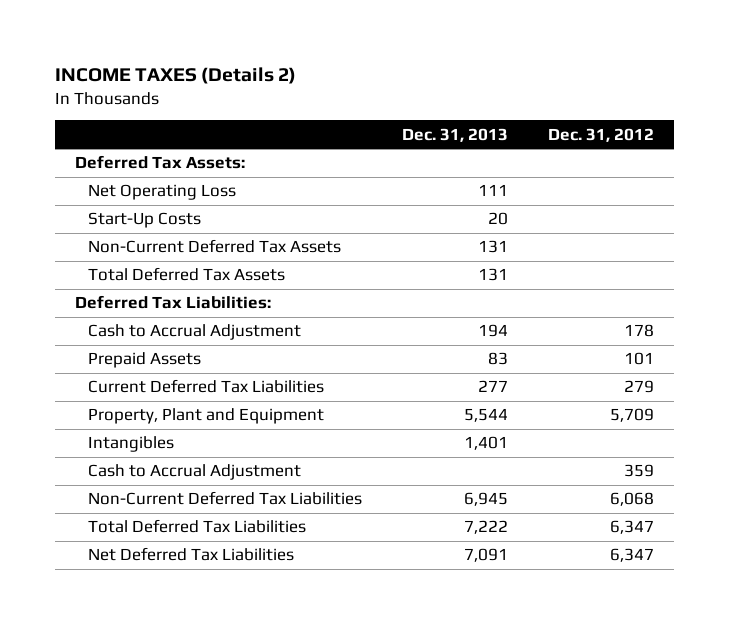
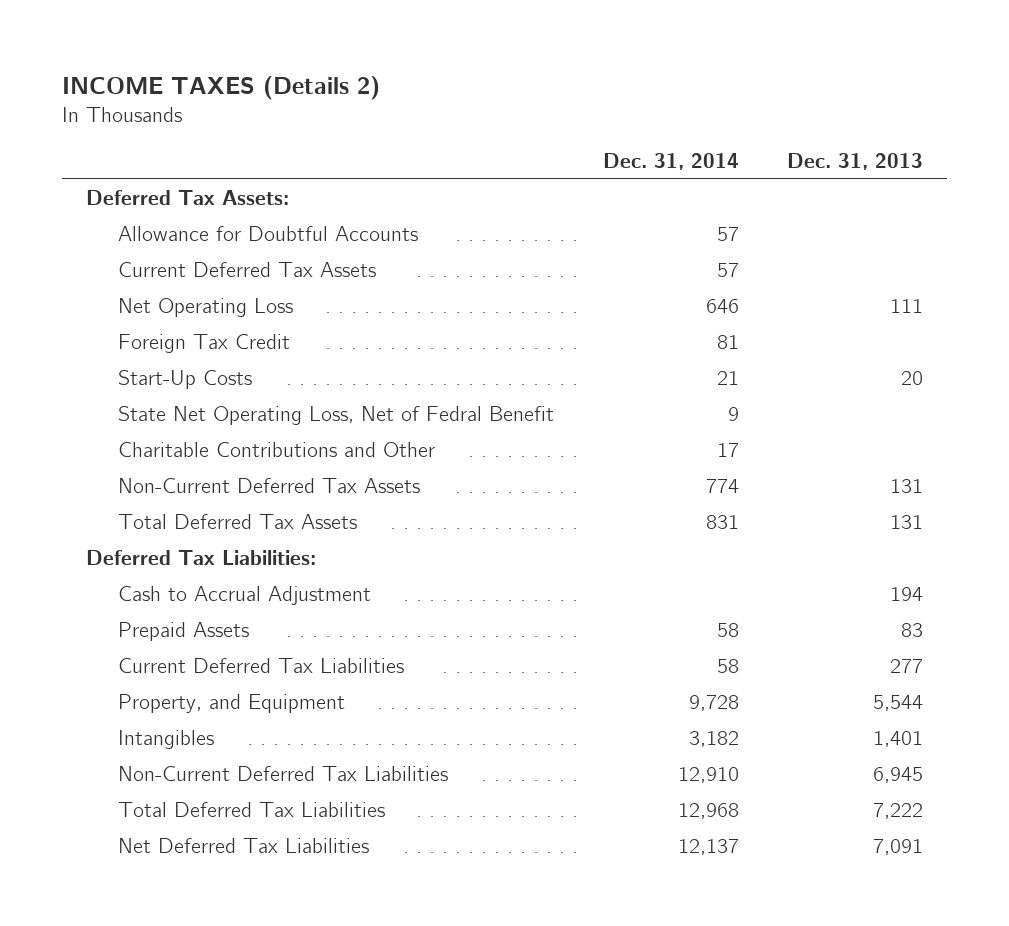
[547,127,654,142] Dec. 31, 2012 -> none
none -> [602,152,739,170] Dec. 31, 2014
none -> [118,226,419,242] Allowance for Doubtful Accounts
none -> [118,262,377,278] Current Deferred Tax Assets
none -> [118,334,291,354] Foreign Tax Credit
none -> [118,406,555,426] State Net Operating Loss, Net of Fedral Benefit
none -> [118,442,436,458] Charitable Contributions and Other
[88,408,325,425] Property, Plant and Equipment -> [118,694,346,714] Property, and Equipment
[88,464,302,481] Cash to Accrual Adjustment -> none

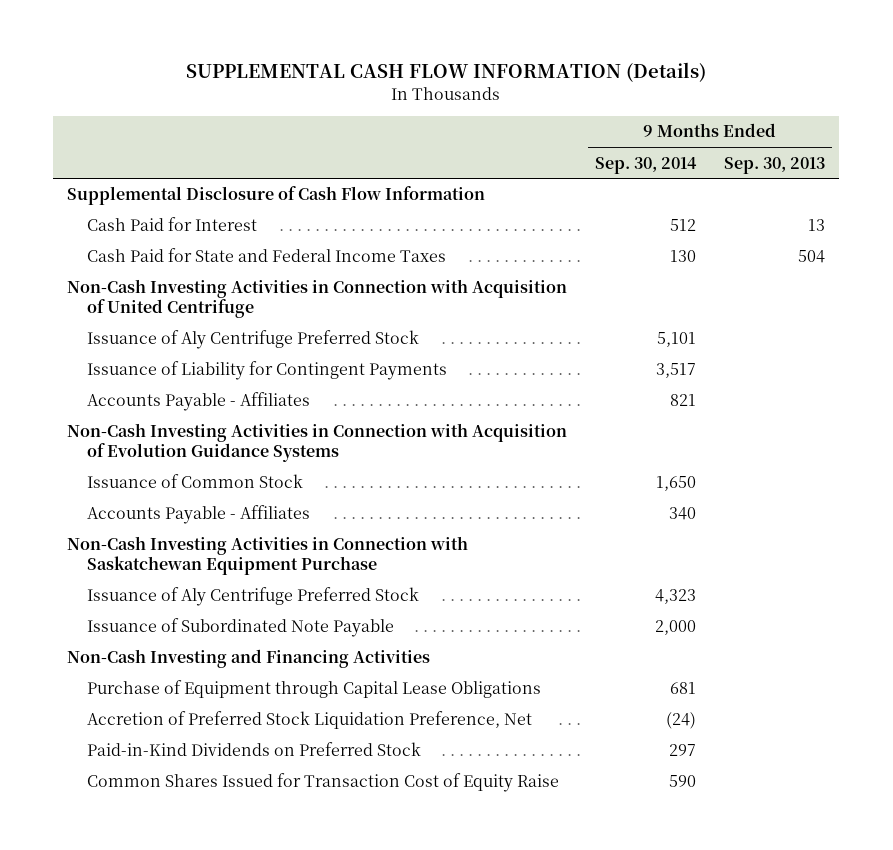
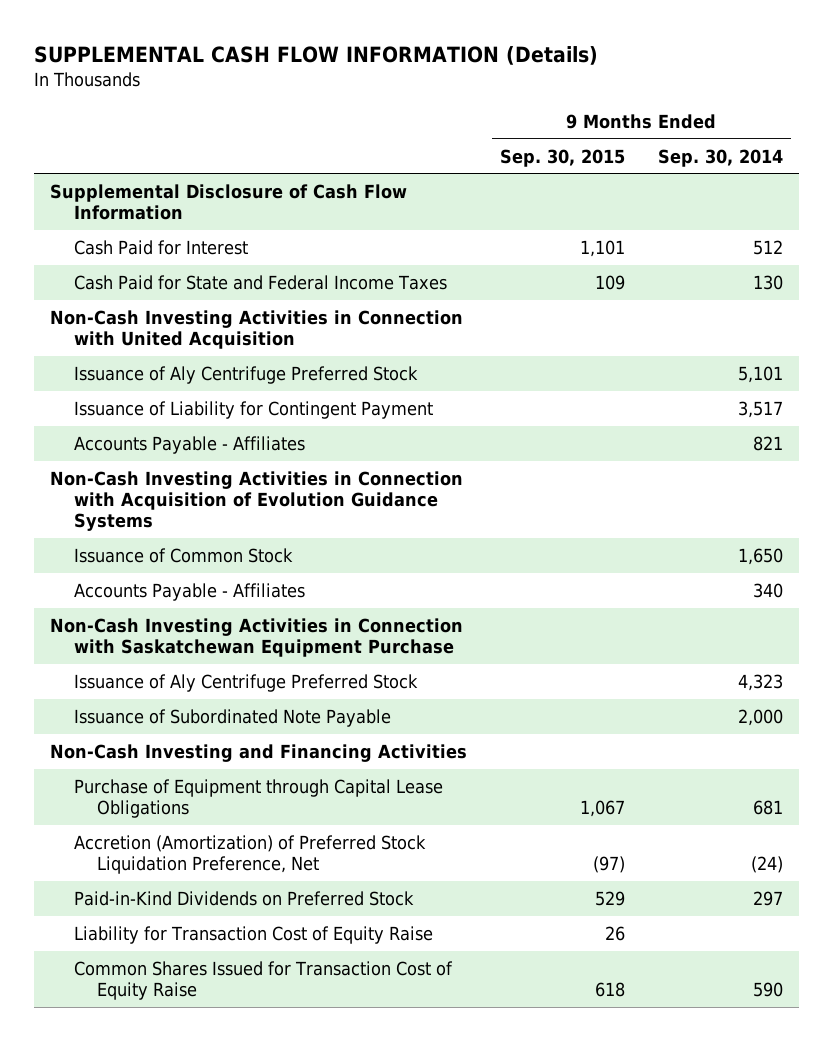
[724,156,826,174] Sep. 30, 2013 -> none
none -> [499,148,625,167] Sep. 30, 2015
[67,279,568,318] Non-Cash Investing Activities in Connection with Acquisition of United Centrifuge -> [50,309,464,349] Non-Cash Investing Activities in Connection with United Acquisition
[87,361,448,381] Issuance of Liability for Contingent Payments -> [73,400,433,419] Issuance of Liability for Contingent Payment
[87,711,533,730] Accretion of Preferred Stock Liquidation Preference, Net -> [73,834,426,874] Accretion (Amortization) of Preferred Stock Liquidation Preference, Net
none -> [73,925,433,944] Liability for Transaction Cost of Equity Raise

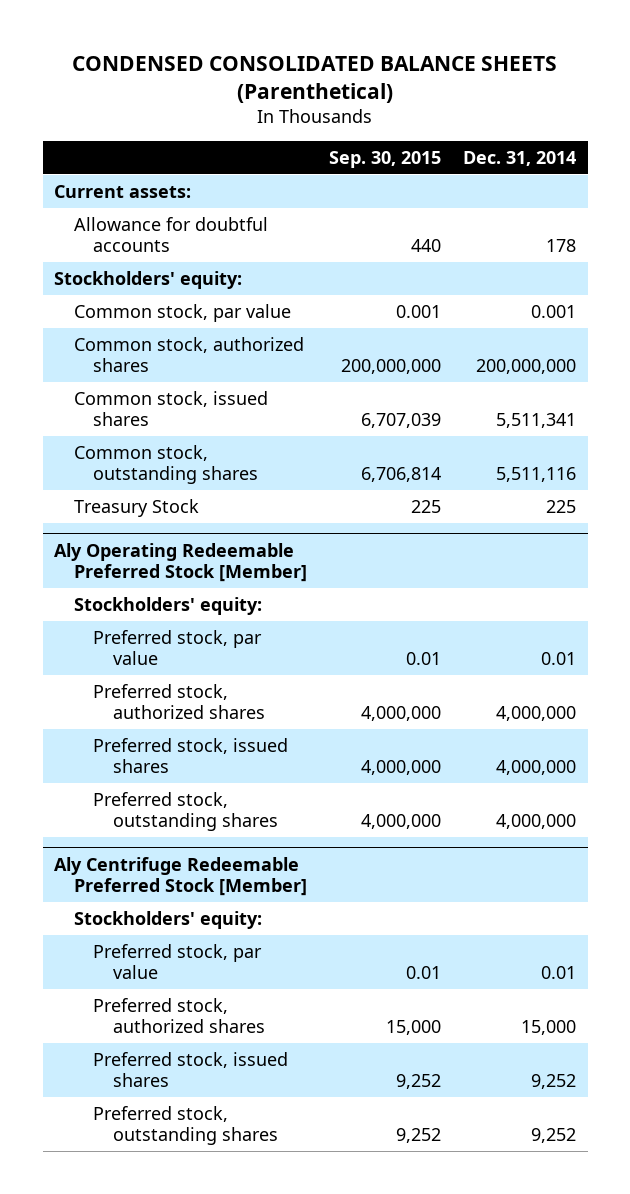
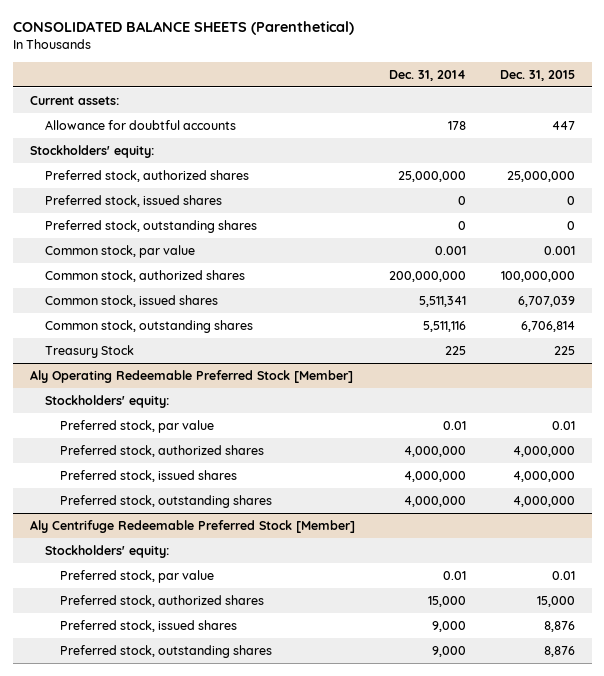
[72,55,558,103] CONDENSED CONSOLIDATED BALANCE SHEETS (Parenthetical) -> [12,21,354,36] CONSOLIDATED BALANCE SHEETS (Parenthetical)
[328,150,441,168] Sep. 30, 2015 -> none
none -> [499,69,575,81] Dec. 31, 2015
none -> [44,169,249,182] Preferred stock, authorized shares
none -> [44,194,222,207] Preferred stock, issued shares
none -> [44,219,257,233] Preferred stock, outstanding shares
[531,1074,577,1090] 9,252 -> [431,620,466,632] 9,000
[531,1128,577,1144] 9,252 -> [431,645,466,657] 9,000

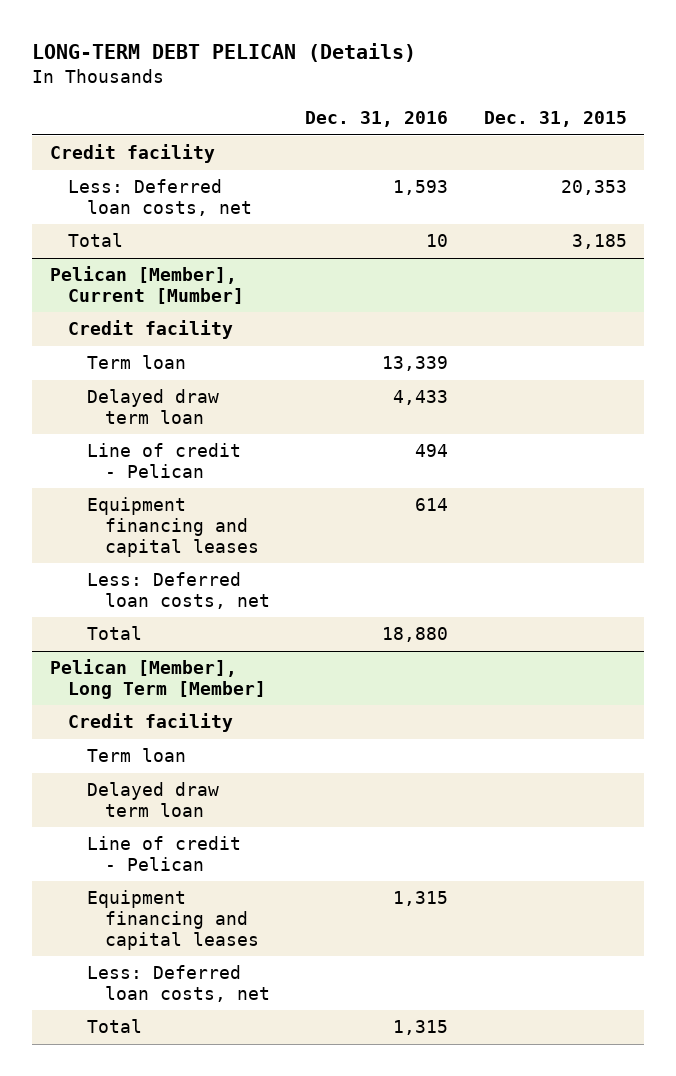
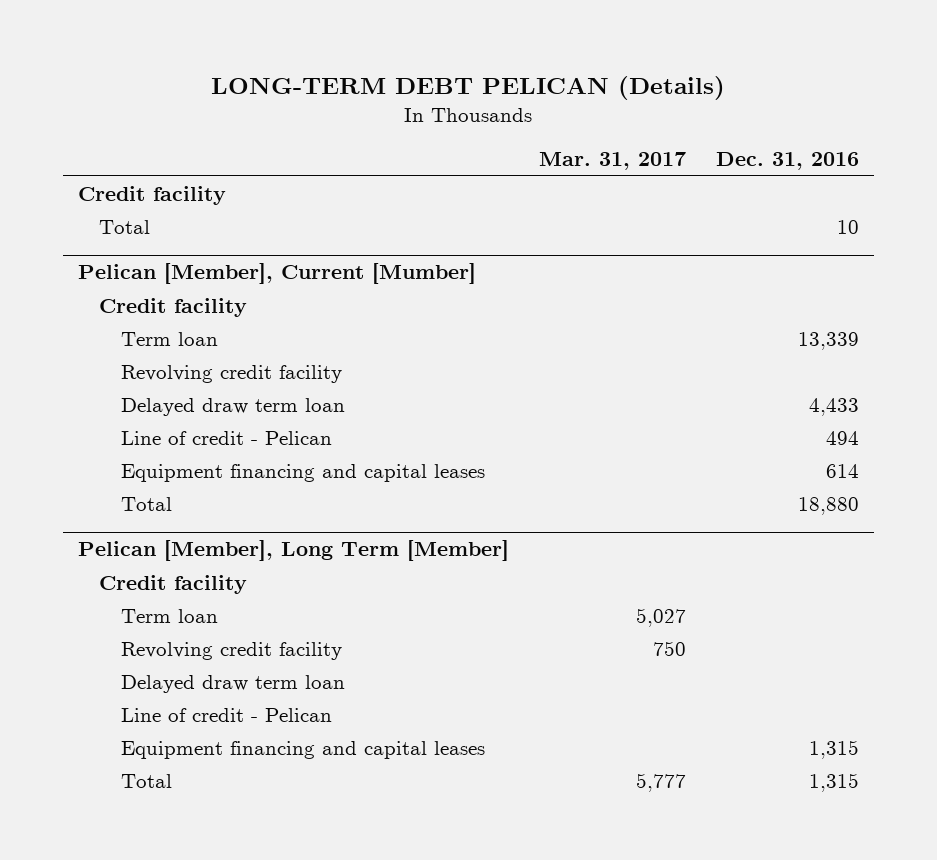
[483,111,627,128] Dec. 31, 2015 -> none
none -> [538,152,686,171] Mar. 31, 2017
[68,179,252,216] Less: Deferred loan costs, net -> none
none -> [121,364,343,383] Revolving credit facility
[86,572,270,609] Less: Deferred loan costs, net -> none
none -> [121,641,343,660] Revolving credit facility
[86,965,270,1002] Less: Deferred loan costs, net -> none

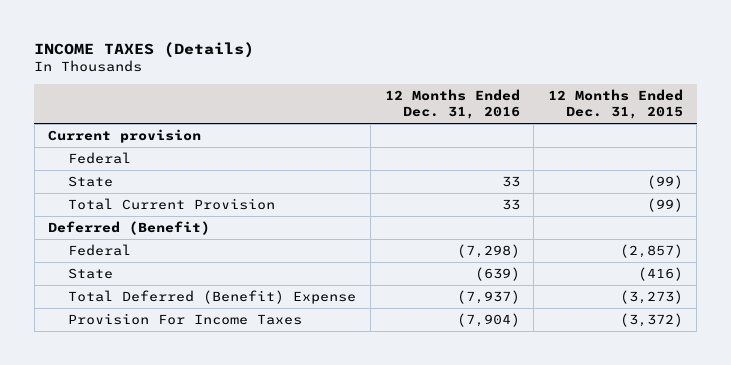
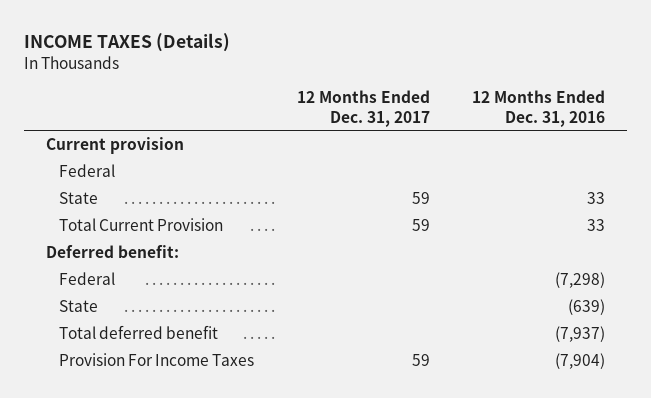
[547,89,683,119] 12 Months Ended Dec. 31, 2015 -> none
none -> [296,89,430,127] 12 Months Ended Dec. 31, 2017
[48,221,211,236] Deferred (Benefit) -> [45,244,179,258] Deferred benefit:
[68,290,357,305] Total Deferred (Benefit) Expense -> [58,324,218,339] Total deferred benefit

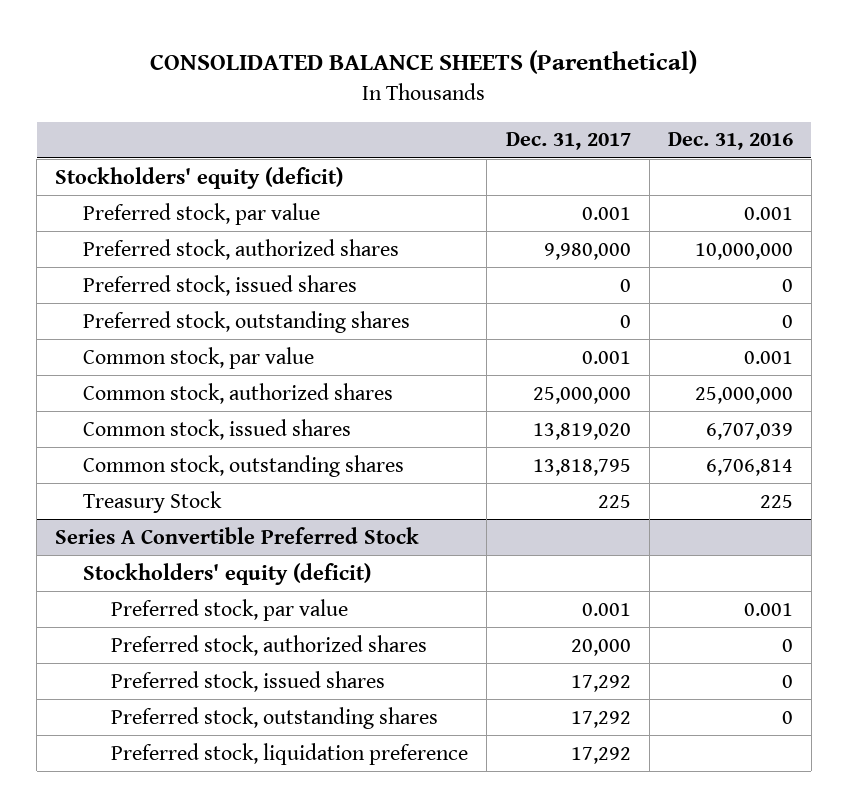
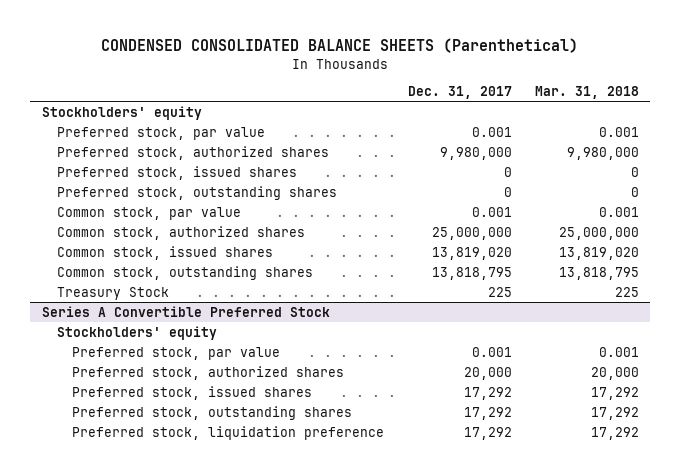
[150,50,698,75] CONSOLIDATED BALANCE SHEETS (Parenthetical) -> [101,37,579,53] CONDENSED CONSOLIDATED BALANCE SHEETS (Parenthetical)
[667,132,793,151] Dec. 31, 2016 -> none
none -> [534,86,639,100] Mar. 31, 2018
[55,166,344,189] Stockholders' equity (deficit) -> [41,105,202,120] Stockholders' equity
[83,562,372,585] Stockholders' equity (deficit) -> [57,325,218,340] Stockholders' equity

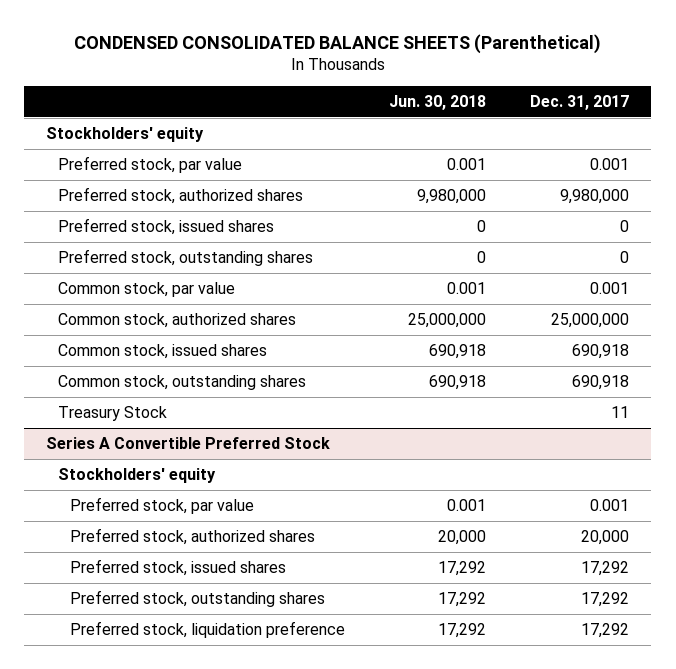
[534,86,639,100] Mar. 31, 2018 -> none
none -> [389,94,487,110] Jun. 30, 2018
[431,246,512,260] 13,819,020 -> [572,343,630,359] 690,918
[431,266,512,280] 13,818,795 -> [572,374,630,390] 690,918
[487,286,512,297] 225 -> [611,405,630,418] 11

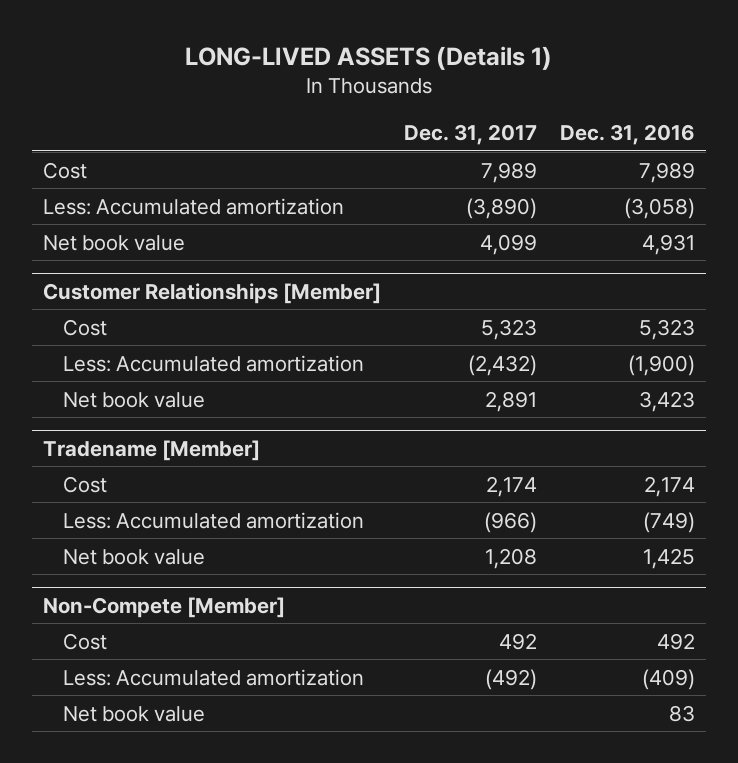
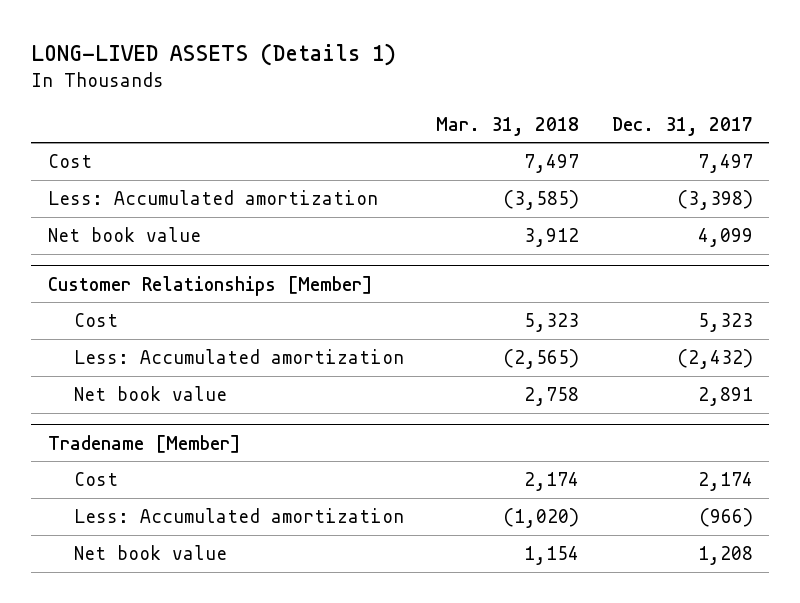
[560,123,696,145] Dec. 31, 2016 -> none
none -> [436,116,580,136] Mar. 31, 2018
[481,161,538,183] 7,989 -> [697,153,753,173] 7,497
[466,197,538,219] (3,890) -> [676,189,753,210] (3,398)
[43,596,286,618] Non-Compete [Member] -> none
[62,632,107,650] Cost -> none
[62,668,364,686] Less: Accumulated amortization -> none
[62,705,205,722] Net book value -> none

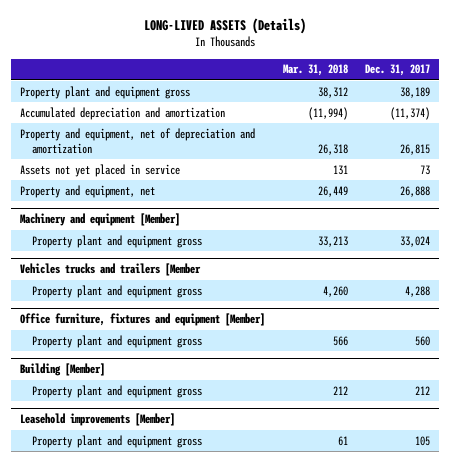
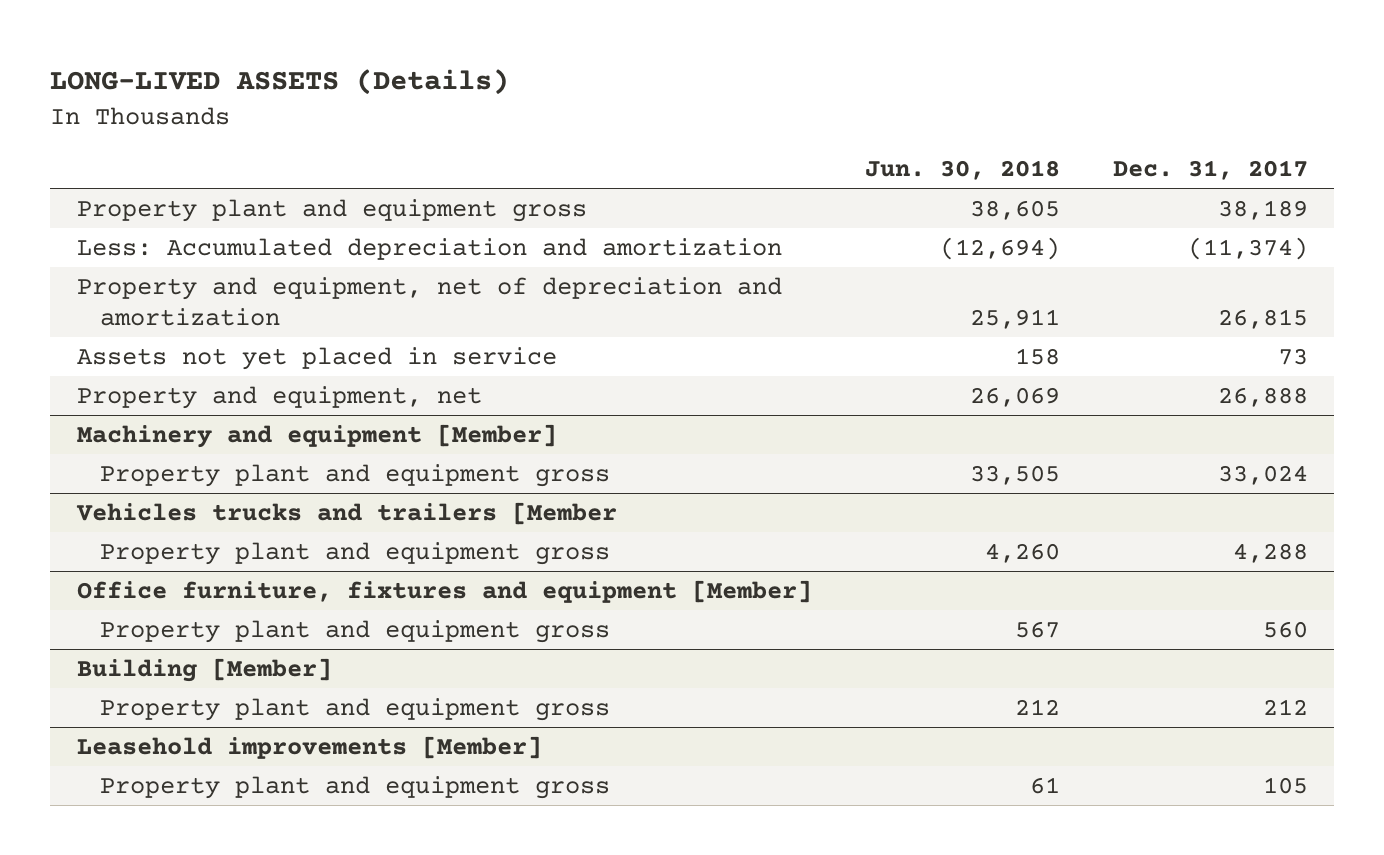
[282,64,348,77] Mar. 31, 2018 -> none
none -> [864,159,1060,180] Jun. 30, 2018
[19,106,225,120] Accumulated depreciation and amortization -> [76,237,782,260] Less: Accumulated depreciation and amortization

